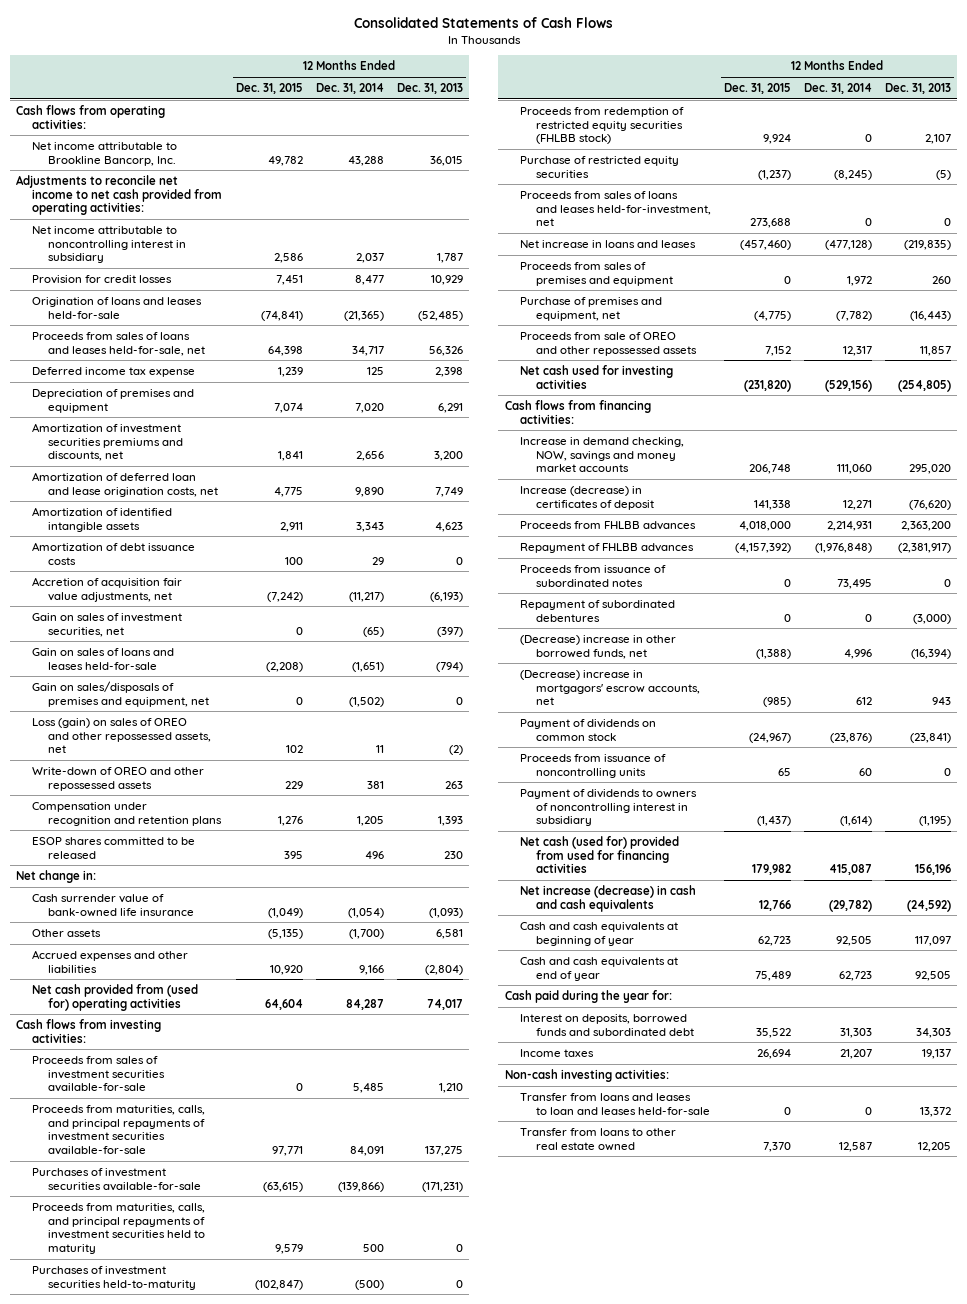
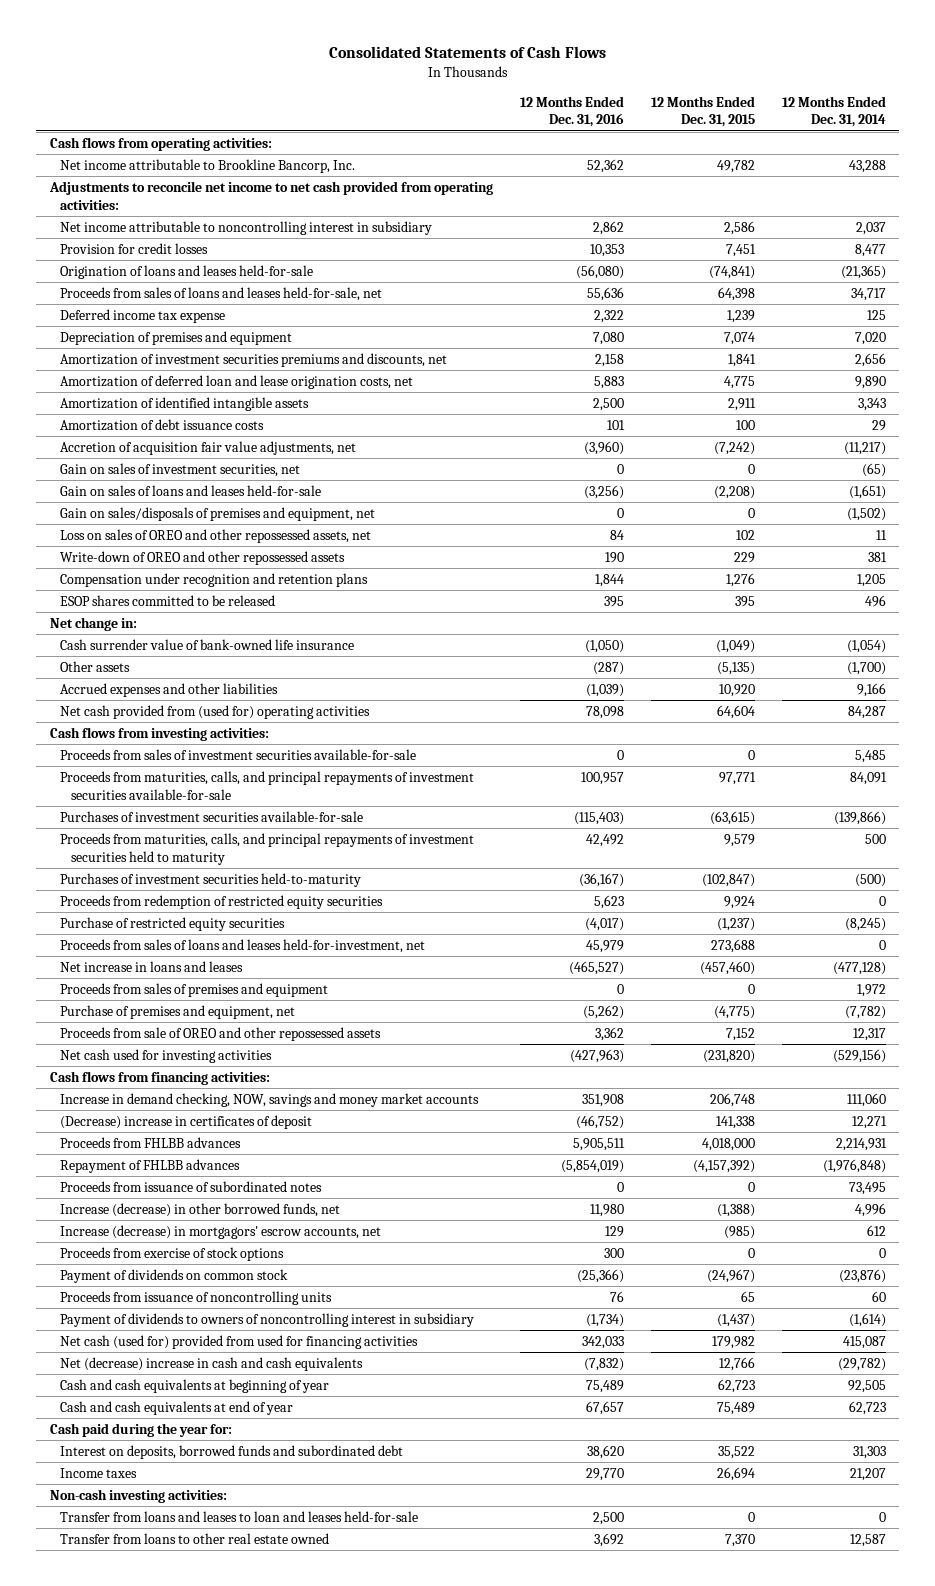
[396,83,463,95] Dec. 31, 2013 -> none
none -> [519,95,624,128] 12 Months Ended Dec. 31, 2016
[32,717,212,754] Loss (gain) on sales of OREO and other repossessed assets, net -> [60,528,372,543] Loss on sales of OREO and other repossessed assets, net
[520,106,685,145] Proceeds from redemption of restricted equity securities (FHLBB stock) -> [60,894,384,909] Proceeds from redemption of restricted equity securities
[520,485,655,510] Increase (decrease) in certificates of deposit -> [60,1114,313,1129] (Decrease) increase in certificates of deposit
[520,599,676,622] Repayment of subordinated debentures -> none
[520,634,677,659] (Decrease) increase in other borrowed funds, net -> [60,1202,341,1217] Increase (decrease) in other borrowed funds, net
[520,669,701,706] (Decrease) increase in mortgagors' escrow accounts, net -> [60,1224,382,1239] Increase (decrease) in mortgagors' escrow accounts, net
none -> [60,1246,285,1261] Proceeds from exercise of stock options
[520,884,697,912] Net increase (decrease) in cash and cash equivalents -> [60,1356,364,1371] Net (decrease) increase in cash and cash equivalents

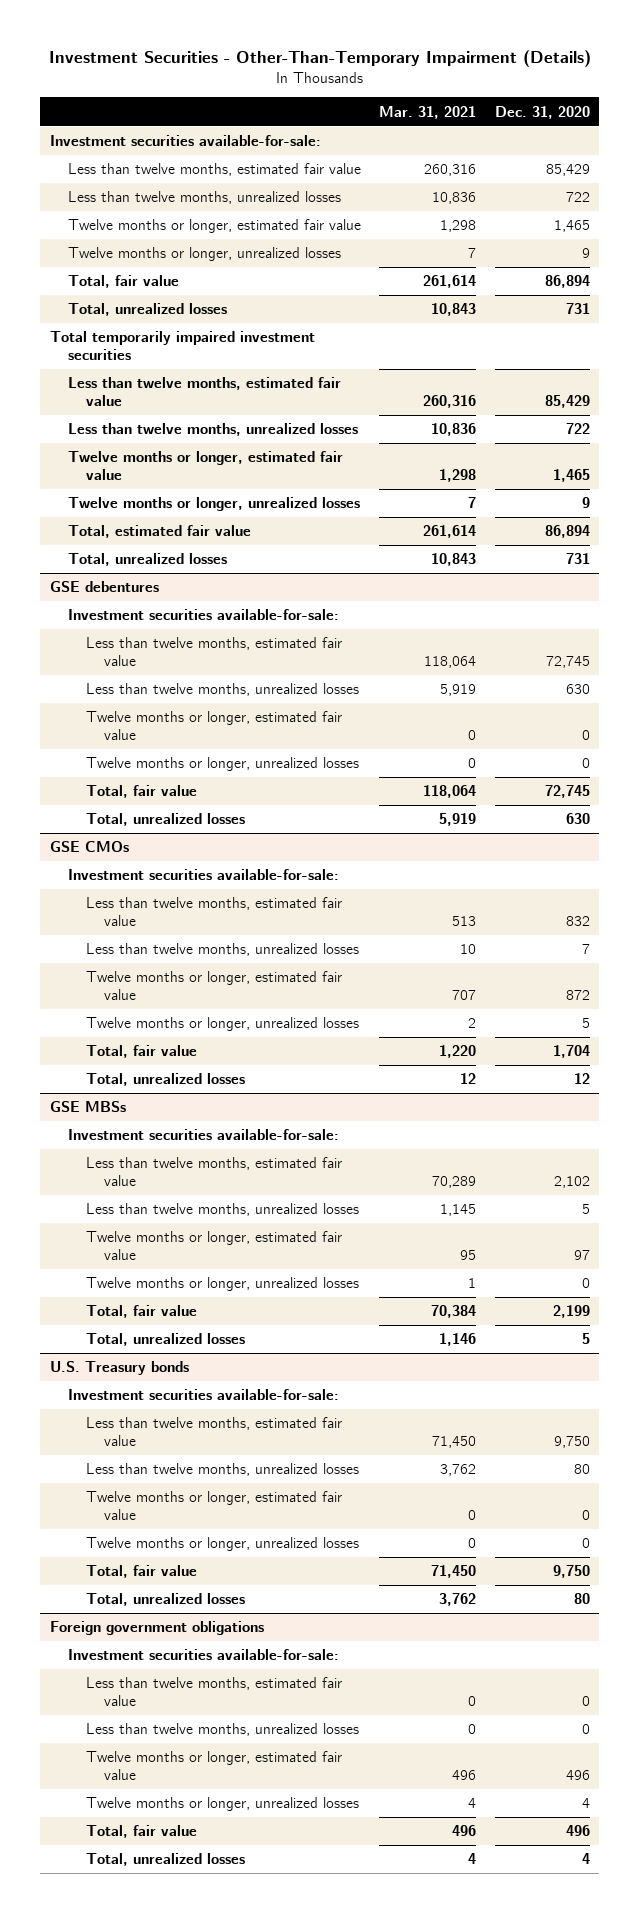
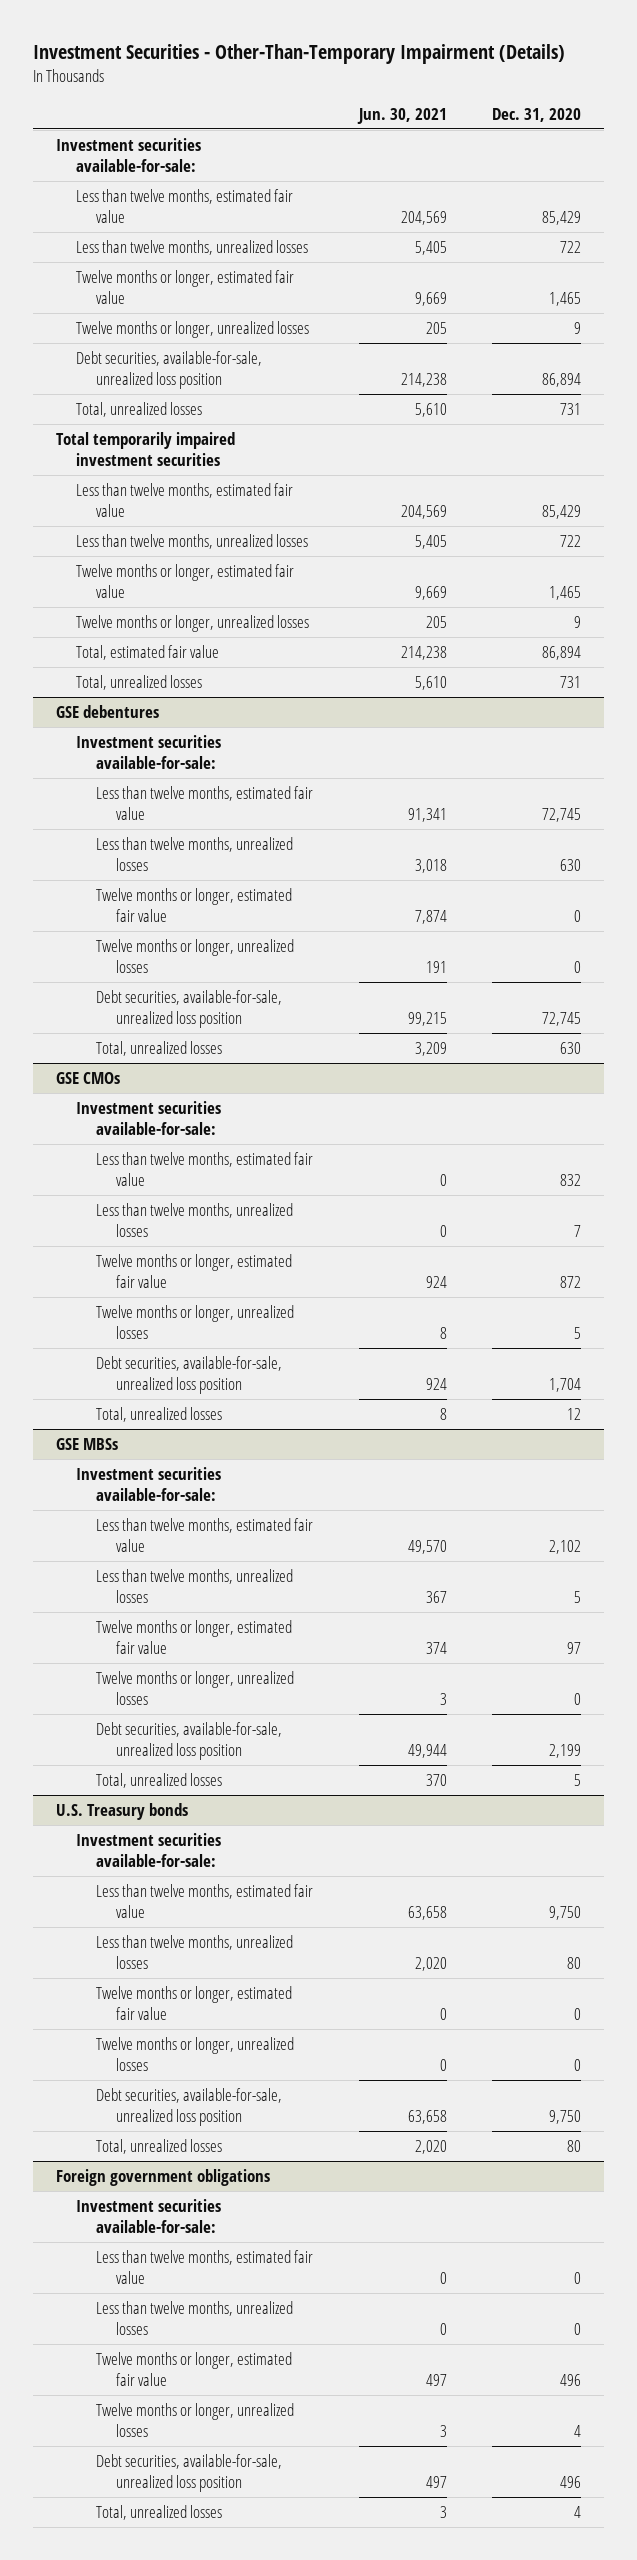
[379,105,477,119] Mar. 31, 2021 -> none
none -> [356,107,447,124] Jun. 30, 2021
[67,275,179,289] Total, fair value -> [75,351,262,390] Debt securities, available-for-sale, unrealized loss position
[85,785,197,799] Total, fair value -> [96,990,283,1029] Debt securities, available-for-sale, unrealized loss position
[85,1045,197,1059] Total, fair value -> [96,1356,283,1395] Debt securities, available-for-sale, unrealized loss position
[85,1305,197,1319] Total, fair value -> [96,1722,283,1761] Debt securities, available-for-sale, unrealized loss position
[85,1565,197,1579] Total, fair value -> [96,2088,283,2127] Debt securities, available-for-sale, unrealized loss position
[85,1825,197,1839] Total, fair value -> [96,2454,283,2493] Debt securities, available-for-sale, unrealized loss position

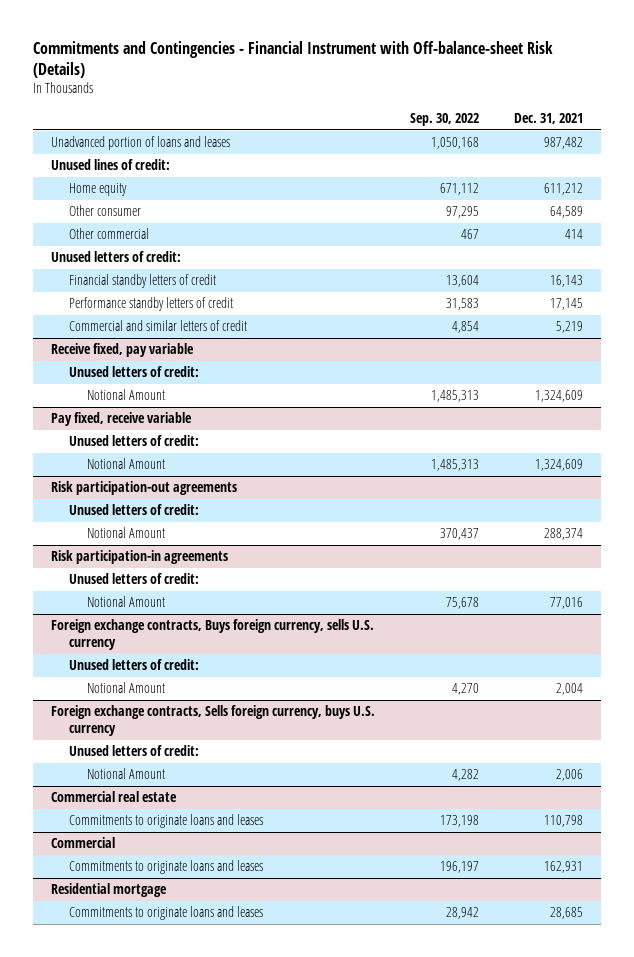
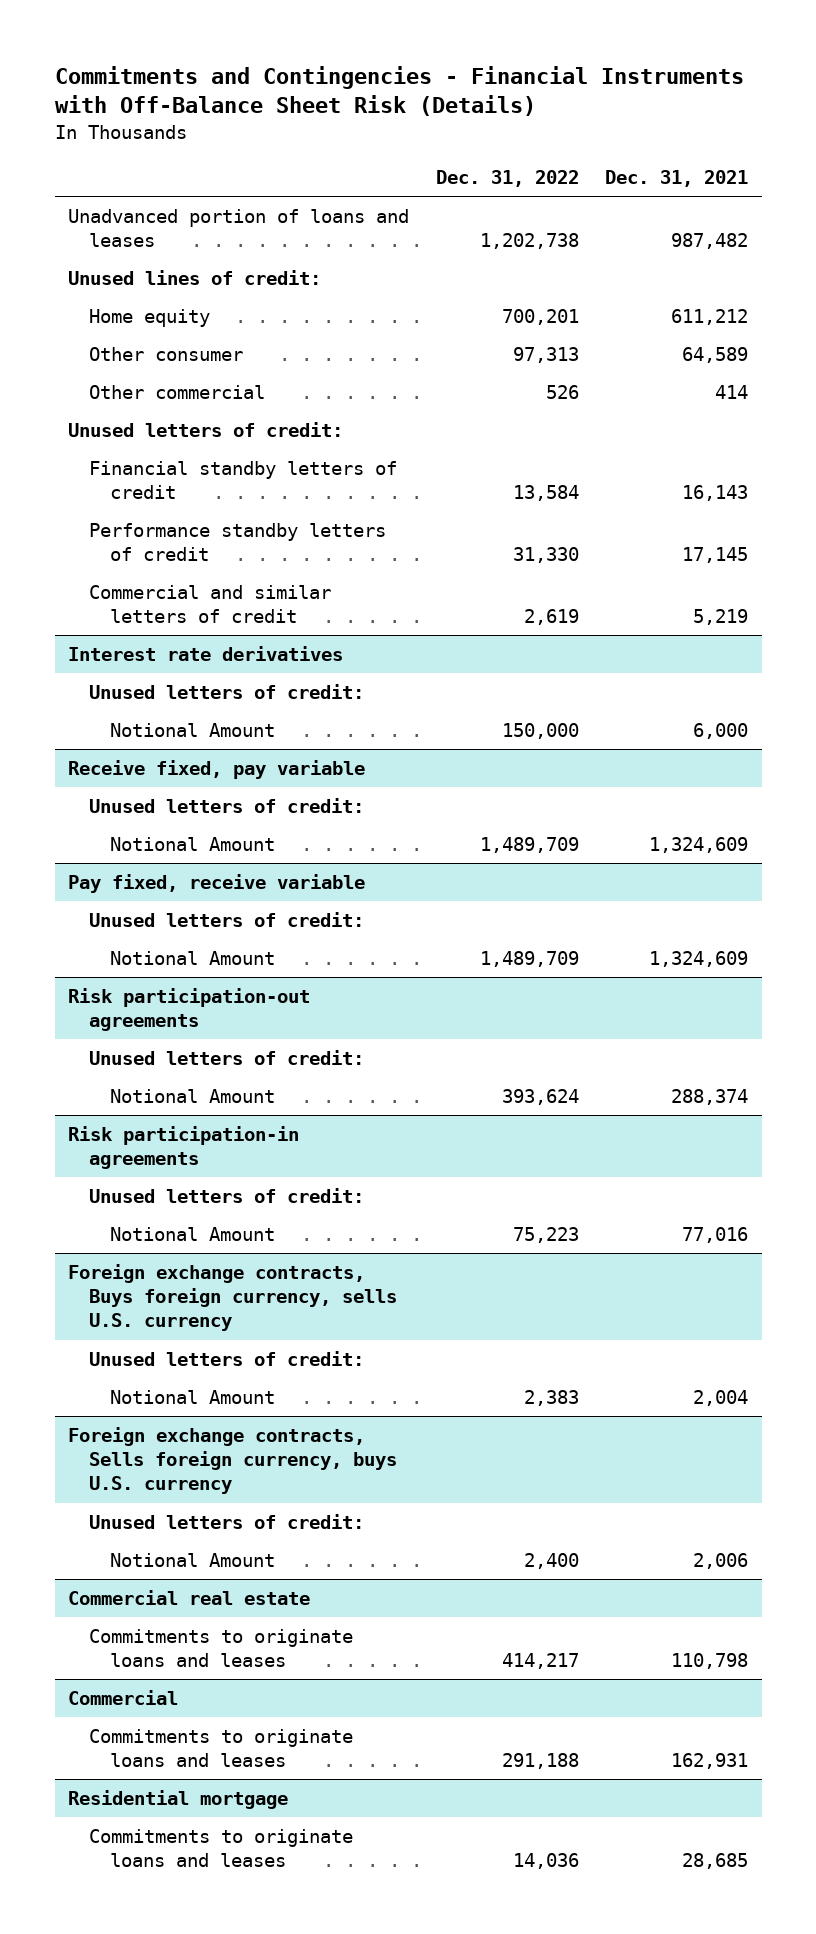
[33,41,554,78] Commitments and Contingencies - Financial Instrument with Off-balance-sheet Risk (Details) -> [54,66,744,117] Commitments and Contingencies - Financial Instruments with Off-Balance Sheet Risk (Details)
[409,112,479,126] Sep. 30, 2022 -> none
none -> [435,170,579,188] Dec. 31, 2022
none -> [67,646,343,662] Interest rate derivatives
none -> [89,684,365,700] Unused letters of credit:
none -> [110,723,276,738] Notional Amount

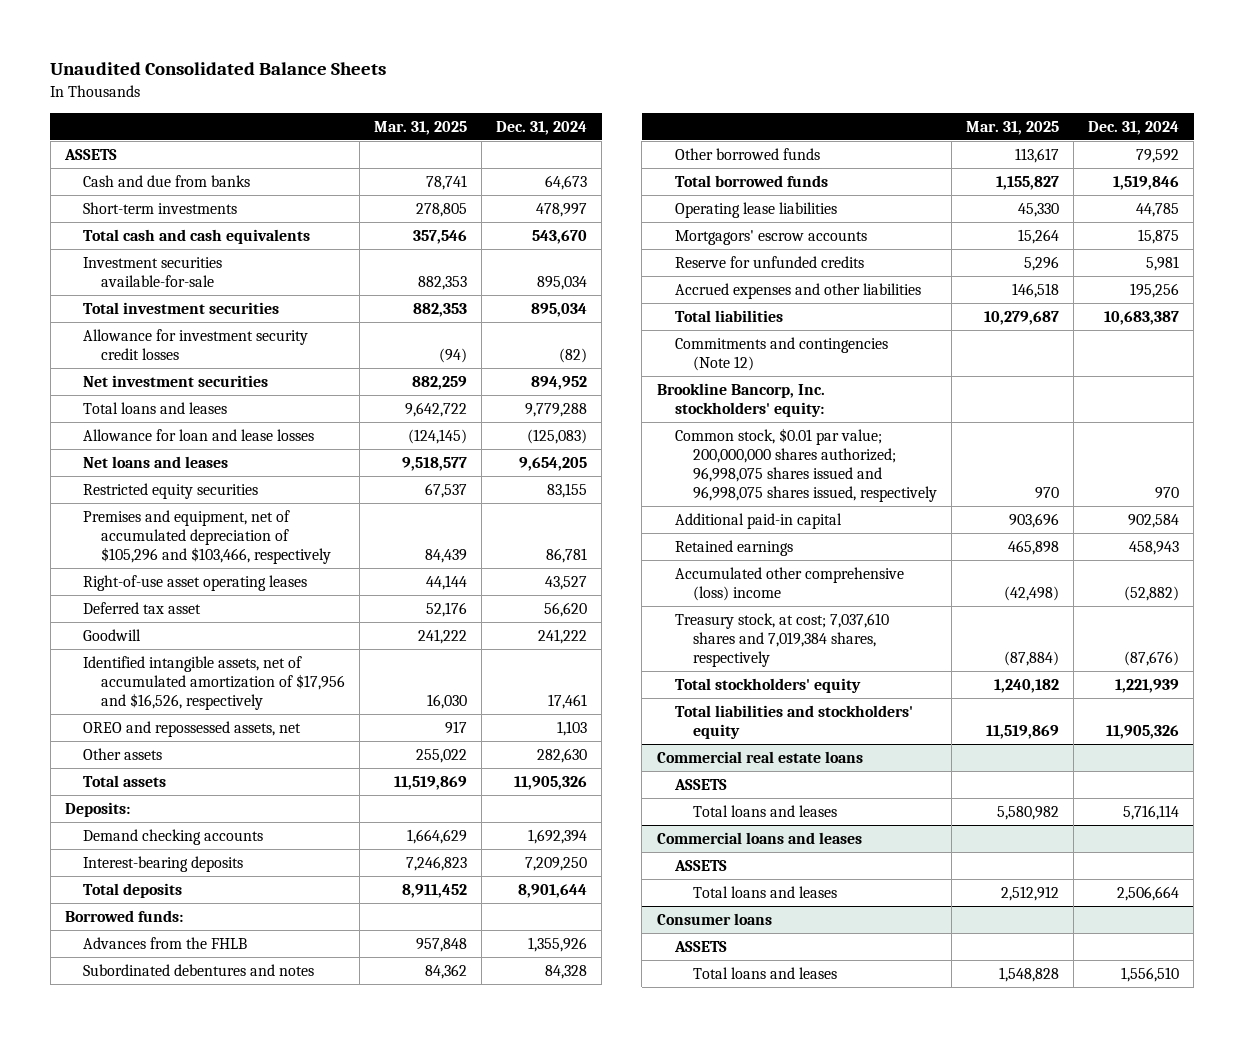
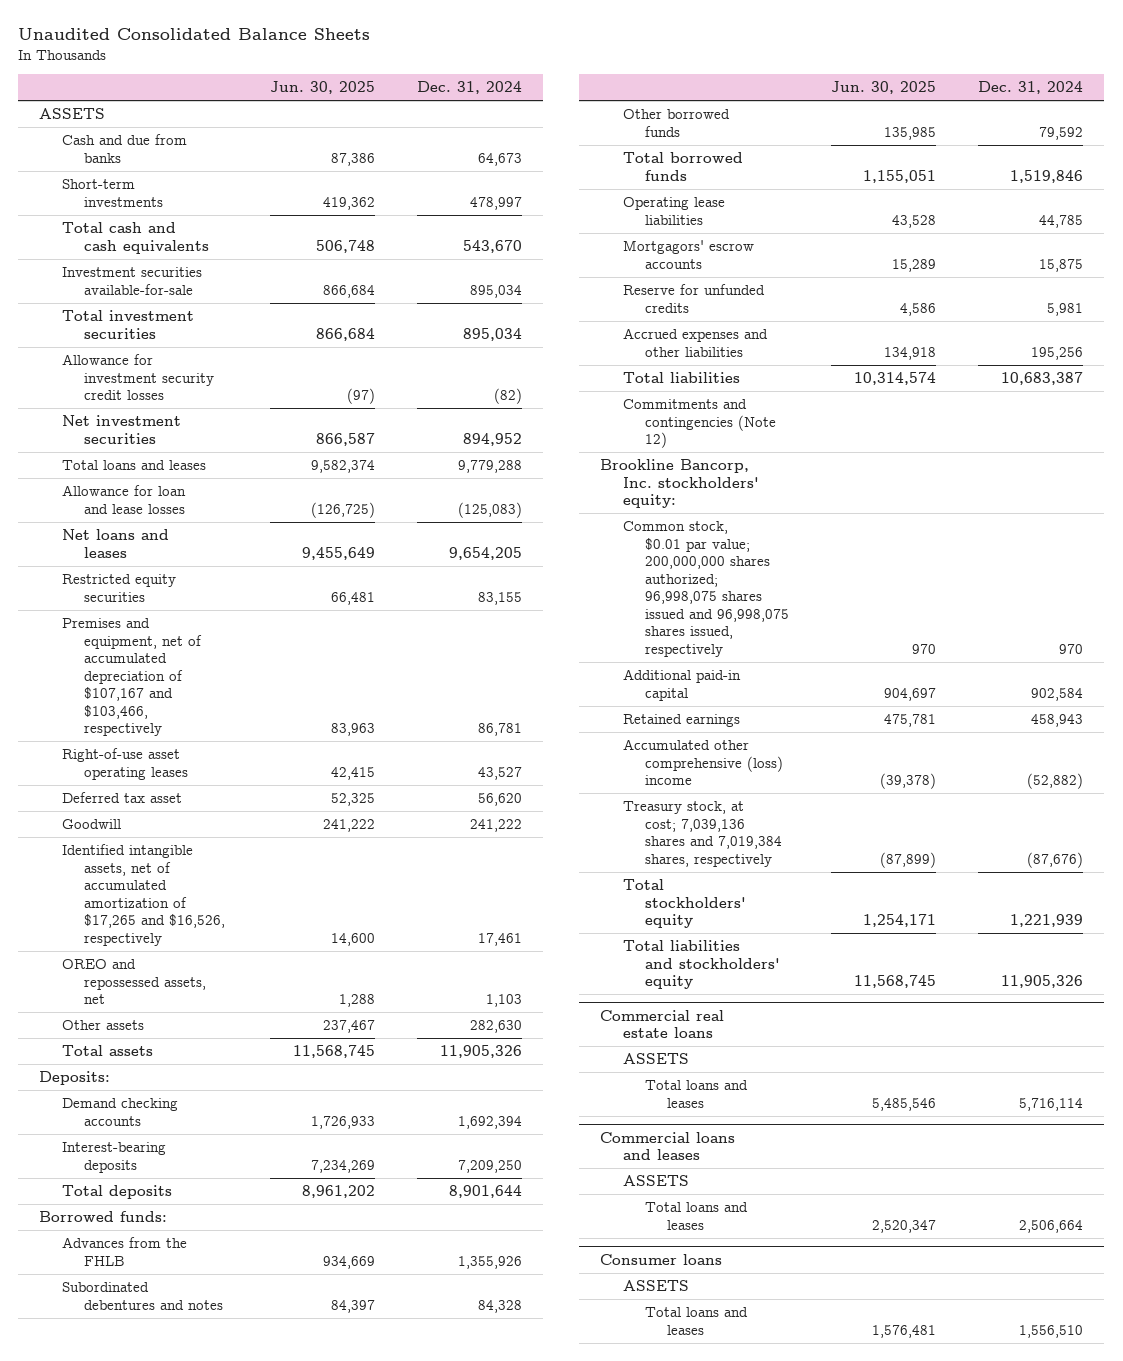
[373,120,467,135] Mar. 31, 2025 -> none
none -> [270,81,376,95] Jun. 30, 2025
[82,509,331,564] Premises and equipment, net of accumulated depreciation of $105,296 and $103,466, respectively -> [61,618,202,737] Premises and equipment, net of accumulated depreciation of $107,167 and $103,466, respectively
[82,655,345,710] Identified intangible assets, net of accumulated amortization of $17,956 and $16,526, respectively -> [61,844,225,946] Identified intangible assets, net of accumulated amortization of $17,265 and $16,526, respectively
[674,612,889,667] Treasury stock, at cost; 7,037,610 shares and 7,019,384 shares, respectively -> [622,801,783,867] Treasury stock, at cost; 7,039,136 shares and 7,019,384 shares, respectively

